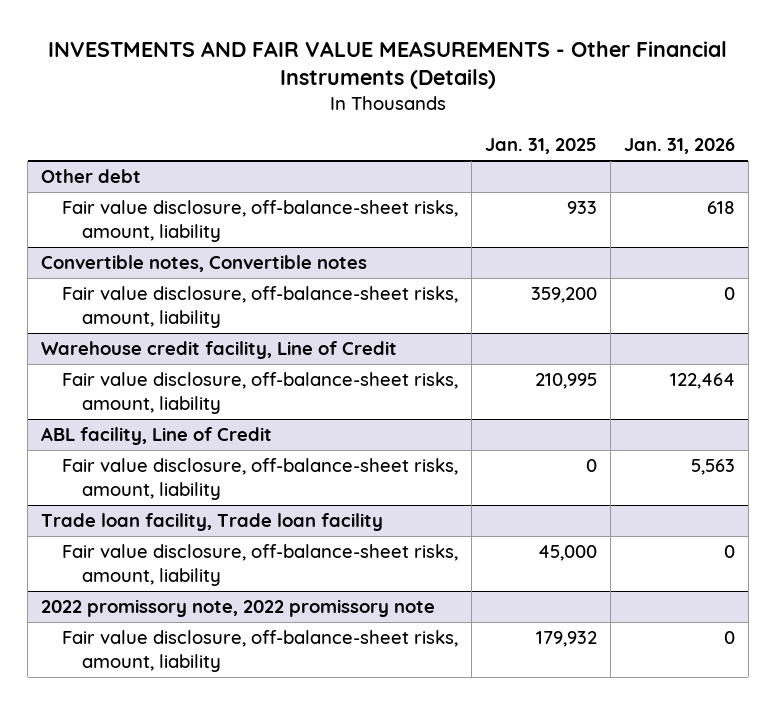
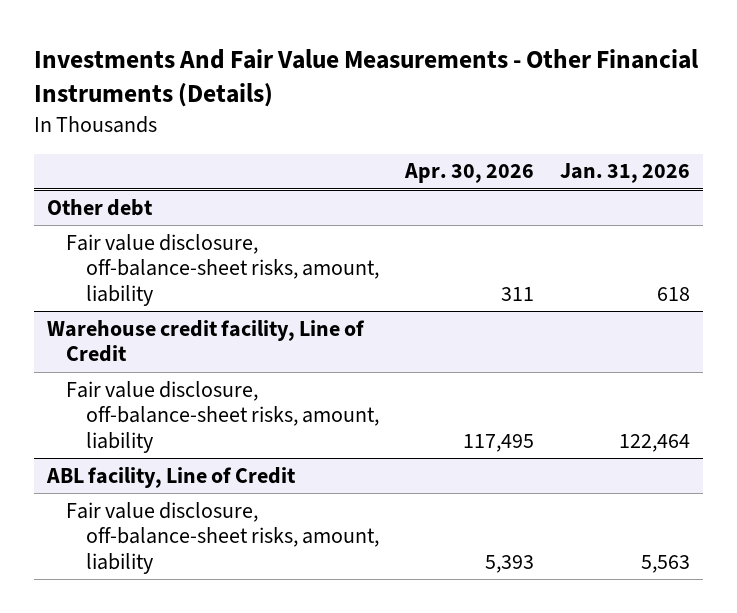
[48,40,728,90] INVESTMENTS AND FAIR VALUE MEASUREMENTS - Other Financial Instruments (Details) -> [33,48,698,108] Investments And Fair Value Measurements - Other Financial Instruments (Details)
[484,138,597,155] Jan. 31, 2025 -> none
none -> [403,163,534,184] Apr. 30, 2026
[41,255,368,273] Convertible notes, Convertible notes -> none
[61,286,458,328] Fair value disclosure, off-balance-sheet risks, amount, liability -> none
[41,513,384,532] Trade loan facility, Trade loan facility -> none
[61,544,458,586] Fair value disclosure, off-balance-sheet risks, amount, liability -> none
[41,599,436,618] 2022 promissory note, 2022 promissory note -> none
[61,630,458,672] Fair value disclosure, off-balance-sheet risks, amount, liability -> none

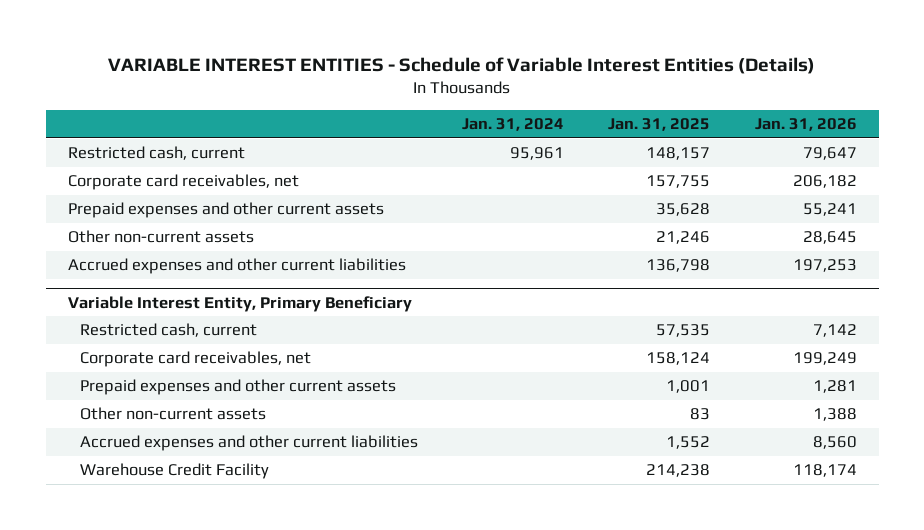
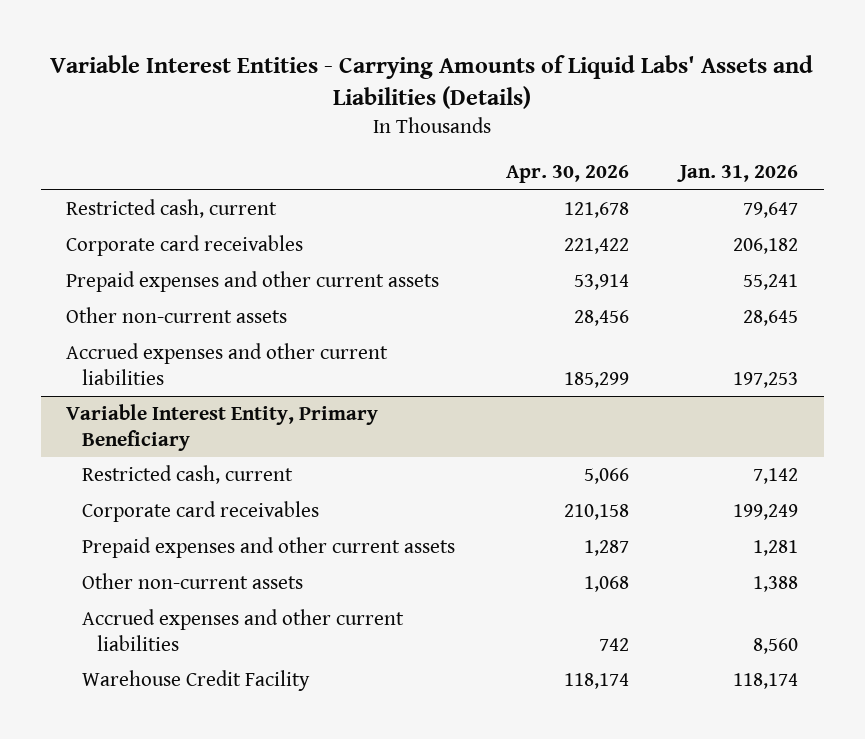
[108,57,816,75] VARIABLE INTEREST ENTITIES - Schedule of Variable Interest Entities (Details) -> [50,54,814,110] Variable Interest Entities - Carrying Amounts of Liquid Labs' Assets and Liabilities (Details)
[461,117,564,131] Jan. 31, 2024 -> none
[608,117,711,131] Jan. 31, 2025 -> none
none -> [506,165,630,184] Apr. 30, 2026
[67,174,299,191] Corporate card receivables, net -> [66,235,304,257] Corporate card receivables
[79,351,311,368] Corporate card receivables, net -> [81,501,319,523] Corporate card receivables

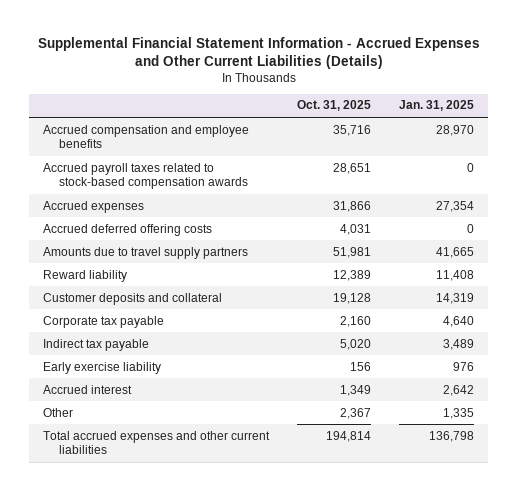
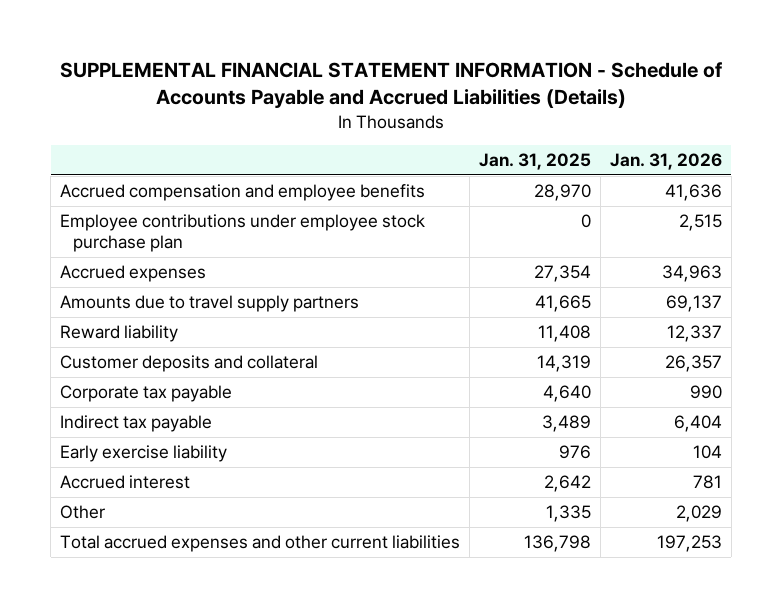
[37,36,480,70] Supplemental Financial Statement Information - Accrued Expenses and Other Current Liabilities (Details) -> [59,62,722,109] SUPPLEMENTAL FINANCIAL STATEMENT INFORMATION - Schedule of Accounts Payable and Accrued Liabilities (Details)
[297,100,372,112] Oct. 31, 2025 -> none
none -> [609,152,722,170] Jan. 31, 2026
[43,162,248,190] Accrued payroll taxes related to stock-based compensation awards -> none
none -> [59,214,425,252] Employee contributions under employee stock purchase plan
[43,223,213,236] Accrued deferred offering costs -> none

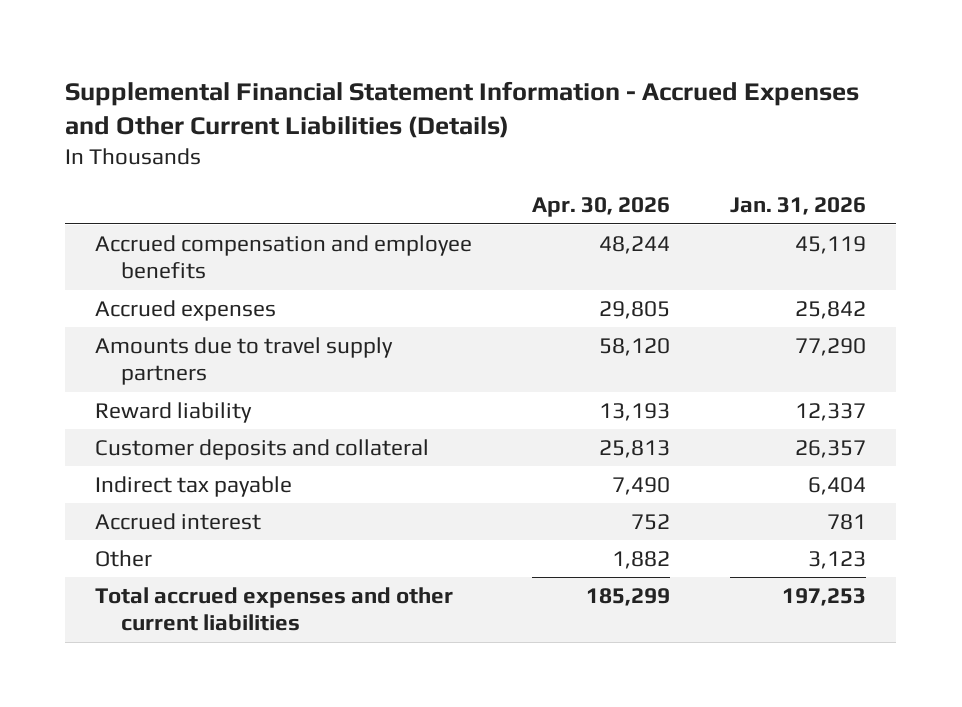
[59,62,722,109] SUPPLEMENTAL FINANCIAL STATEMENT INFORMATION - Schedule of Accounts Payable and Accrued Liabilities (Details) -> [65,80,860,139] Supplemental Financial Statement Information - Accrued Expenses and Other Current Liabilities (Details)
[478,152,591,170] Jan. 31, 2025 -> none
none -> [532,197,671,218] Apr. 30, 2026
[59,214,425,252] Employee contributions under employee stock purchase plan -> none
[664,184,722,202] 41,636 -> [795,235,867,254] 45,119
[661,265,722,283] 34,963 -> [795,300,867,319] 25,842
[665,295,722,313] 69,137 -> [795,337,867,356] 77,290
[59,385,232,403] Corporate tax payable -> none
[59,445,227,463] Early exercise liability -> none
[675,505,722,523] 2,029 -> [808,550,867,569] 3,123

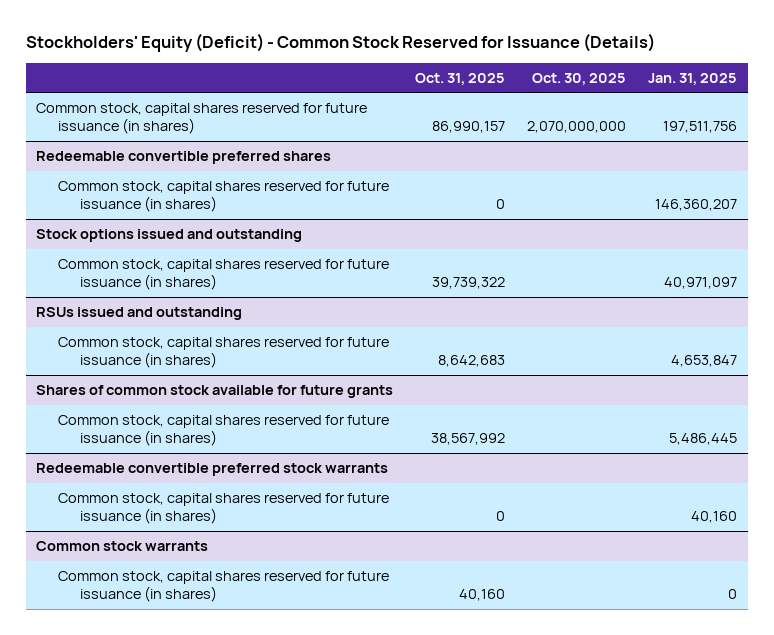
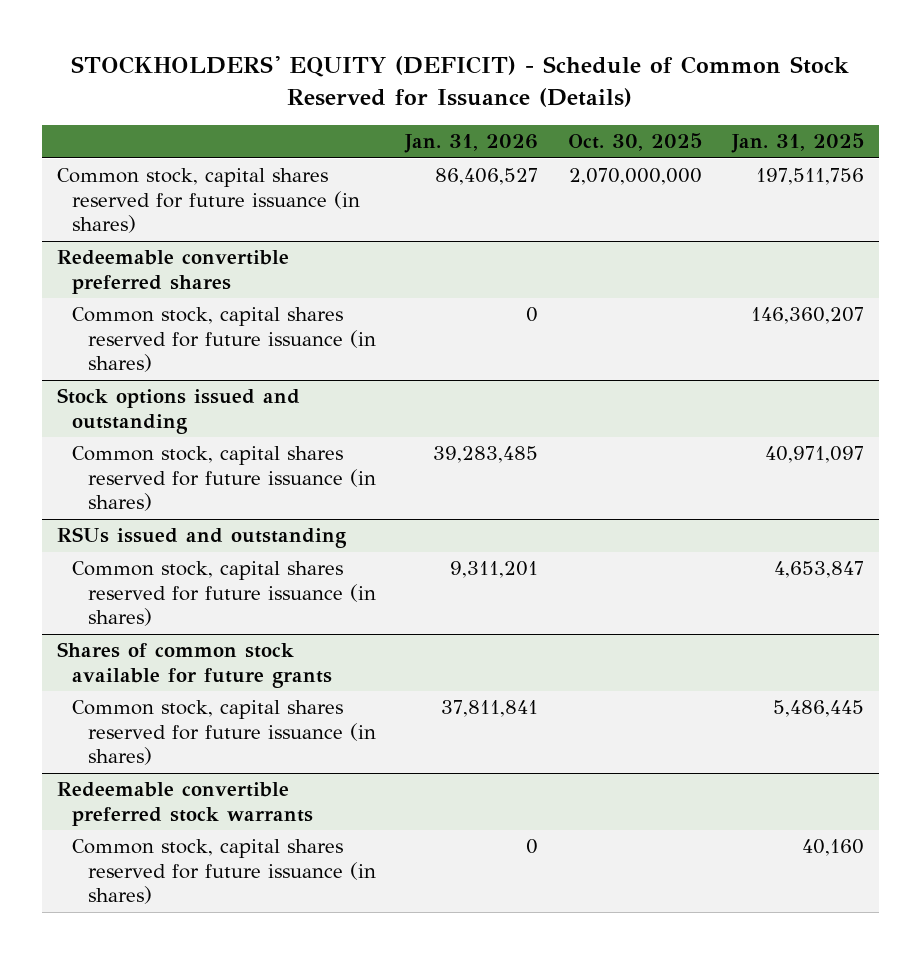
[25,33,655,53] Stockholders' Equity (Deficit) - Common Stock Reserved for Issuance (Details) -> [71,56,850,107] STOCKHOLDERS' EQUITY (DEFICIT) - Schedule of Common Stock Reserved for Issuance (Details)
[415,72,506,85] Oct. 31, 2025 -> none
none -> [404,134,539,154] Jan. 31, 2026
[36,541,209,552] Common stock warrants -> none
[58,571,390,603] Common stock, capital shares reserved for future issuance (in shares) -> none

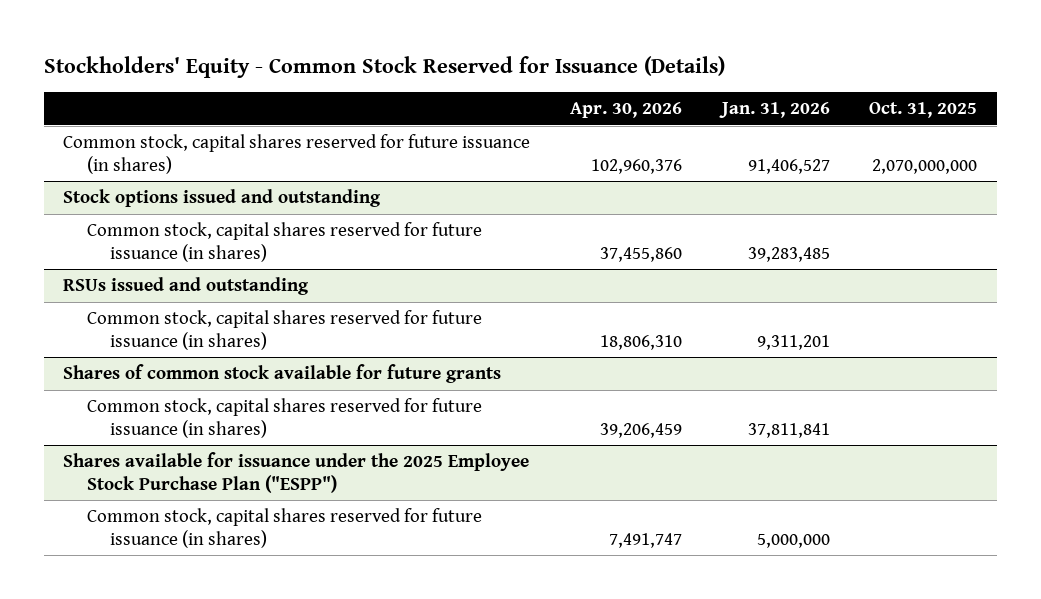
[71,56,850,107] STOCKHOLDERS' EQUITY (DEFICIT) - Schedule of Common Stock Reserved for Issuance (Details) -> [43,55,725,78] Stockholders' Equity - Common Stock Reserved for Issuance (Details)
[568,133,703,152] Oct. 30, 2025 -> none
[730,133,864,154] Jan. 31, 2025 -> none
none -> [570,102,683,119] Apr. 30, 2026
none -> [869,102,978,119] Oct. 31, 2025
[56,250,289,294] Redeemable convertible preferred shares -> none
[72,307,376,373] Common stock, capital shares reserved for future issuance (in shares) -> none
[435,168,539,186] 86,406,527 -> [747,158,830,174] 91,406,527
[56,782,314,826] Redeemable convertible preferred stock warrants -> none
none -> [63,452,530,493] Shares available for issuance under the 2025 Employee Stock Purchase Plan ("ESPP")
[526,839,539,855] 0 -> [756,533,830,548] 5,000,000

